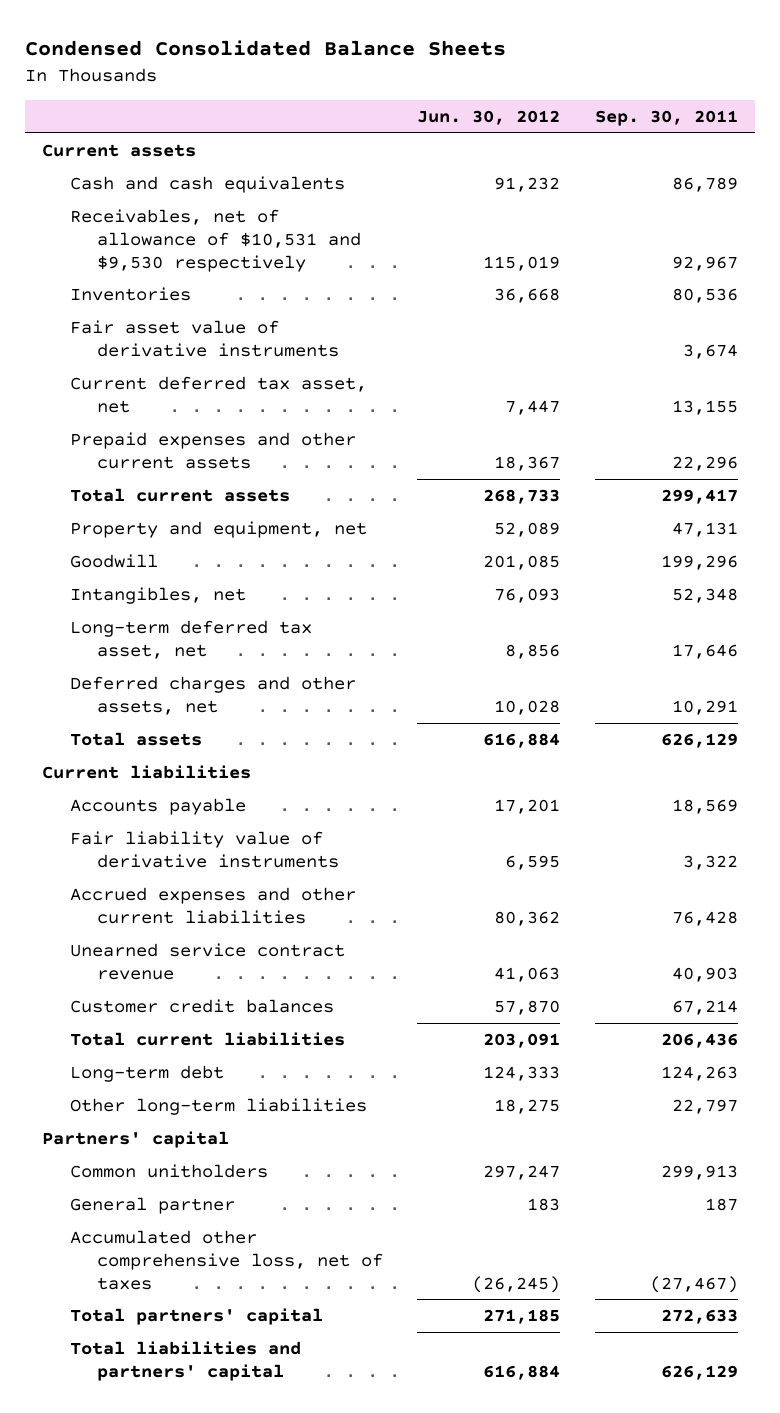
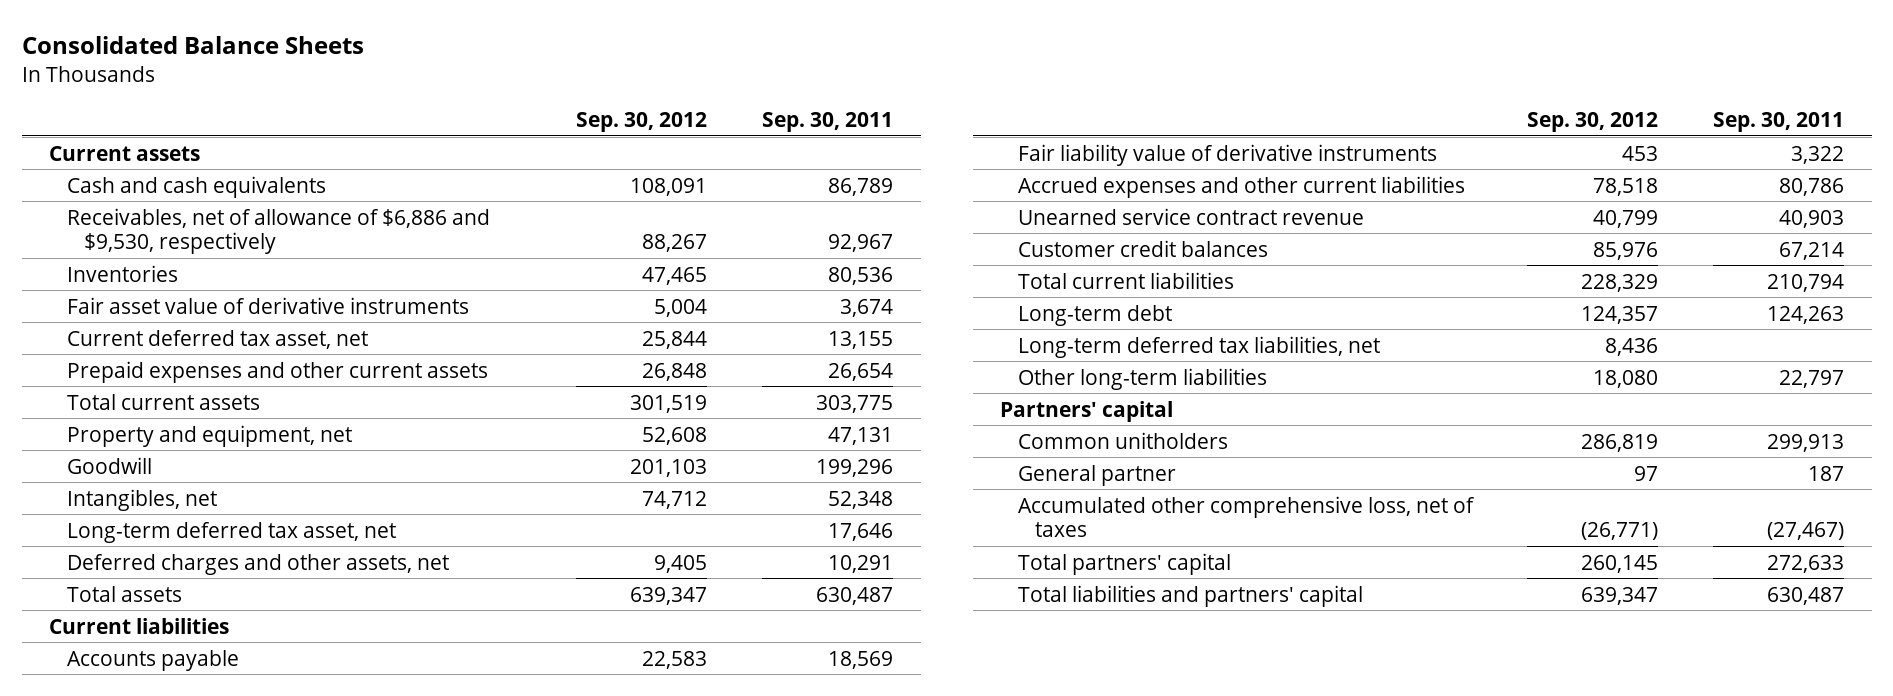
[25,39,507,56] Condensed Consolidated Balance Sheets -> [21,36,364,55] Consolidated Balance Sheets
[417,109,561,125] Jun. 30, 2012 -> none
none -> [576,111,708,132] Sep. 30, 2012
[69,208,362,272] Receivables, net of allowance of $10,531 and $9,530 respectively -> [66,207,490,254] Receivables, net of allowance of $6,886 and $9,530, respectively
[671,455,738,471] 22,296 -> [828,362,894,381] 26,654
[660,488,738,504] 299,417 -> [816,394,894,413] 303,775
[660,732,738,748] 626,129 -> [816,586,894,605] 630,487
[671,910,738,926] 76,428 -> [1779,177,1845,196] 80,786
[660,1032,738,1048] 206,436 -> [1767,273,1845,292] 210,794
none -> [1017,335,1380,358] Long-term deferred tax liabilities, net
[660,1364,738,1380] 626,129 -> [1767,586,1845,605] 630,487

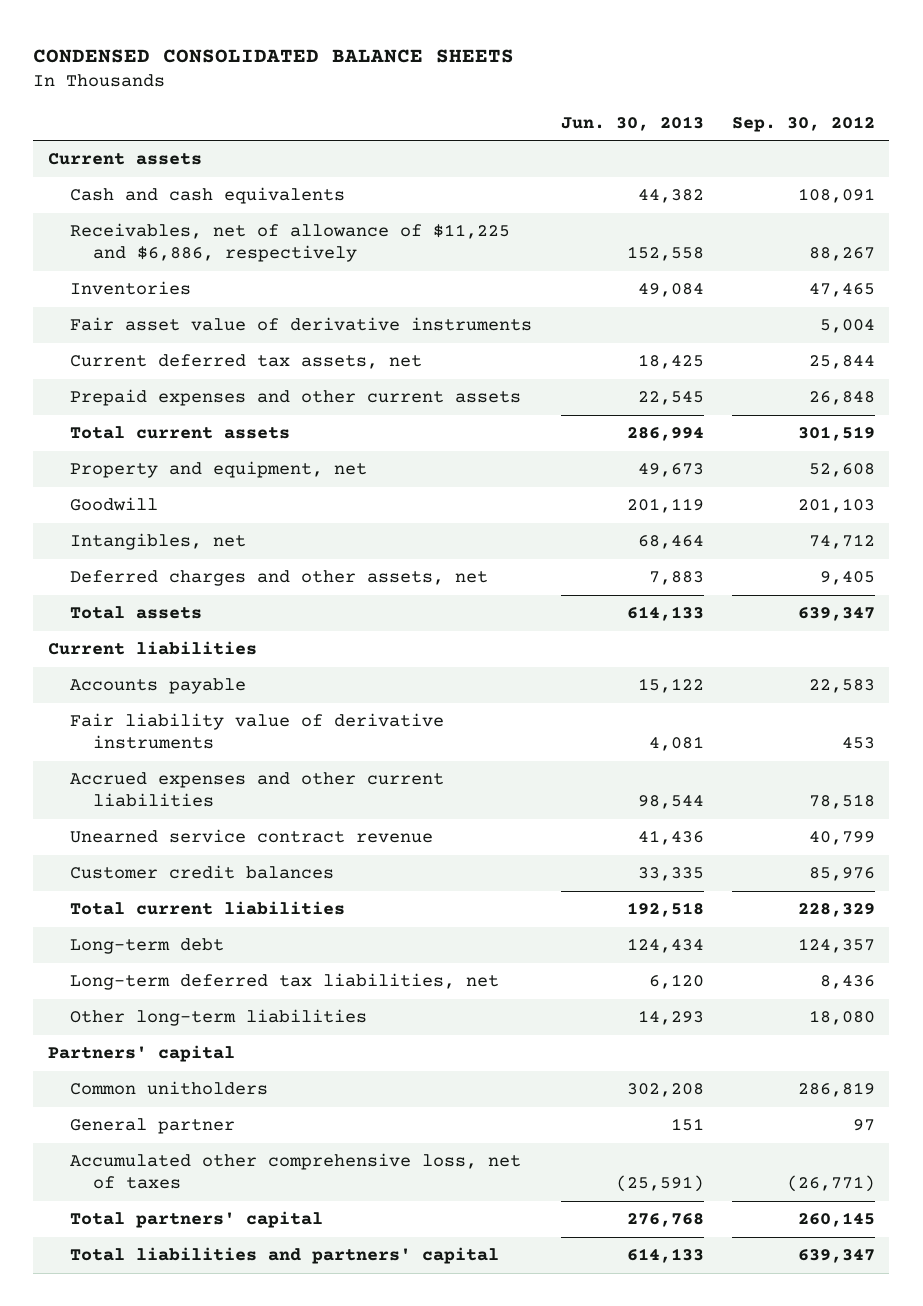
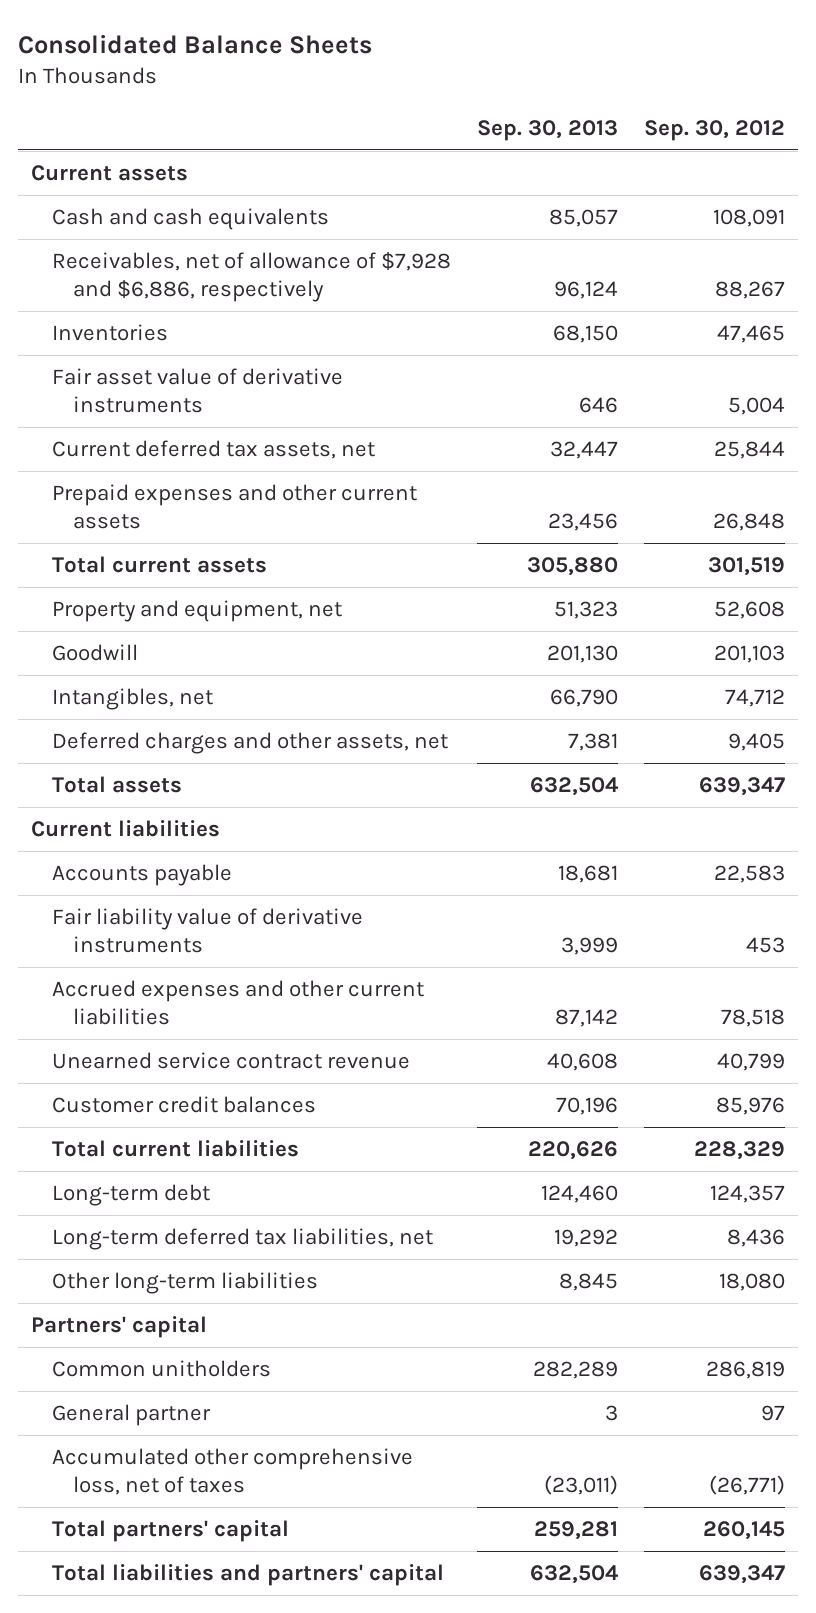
[33,48,515,63] CONDENSED CONSOLIDATED BALANCE SHEETS -> [18,34,373,55] Consolidated Balance Sheets
[560,115,704,131] Jun. 30, 2013 -> none
none -> [476,119,618,141] Sep. 30, 2013
[70,223,511,263] Receivables, net of allowance of $11,225 and $6,886, respectively -> [52,252,452,303] Receivables, net of allowance of $7,928 and $6,886, respectively

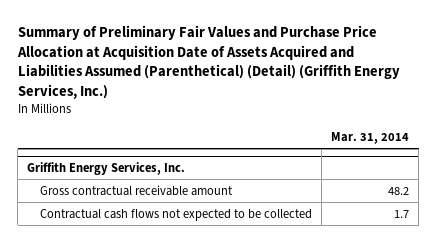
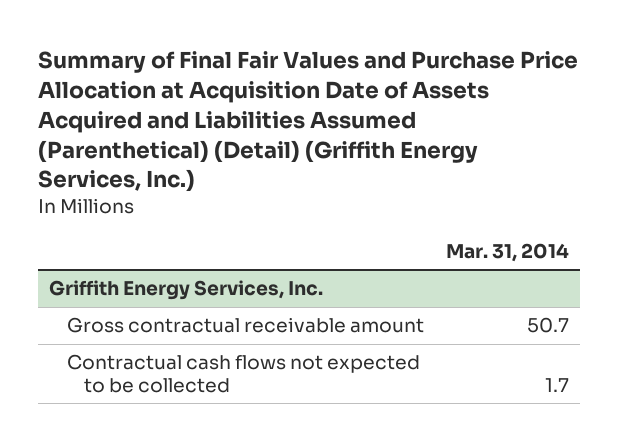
[16,25,400,99] Summary of Preliminary Fair Values and Purchase Price Allocation at Acquisition Date of Assets Acquired and Liabilities Assumed (Parenthetical) (Detail) (Griffith Energy Services, Inc.) -> [38,51,579,193] Summary of Final Fair Values and Purchase Price Allocation at Acquisition Date of Assets Acquired and Liabilities Assumed (Parenthetical) (Detail) (Griffith Energy Services, Inc.)
[388,186,410,195] 48.2 -> [526,317,569,334] 50.7

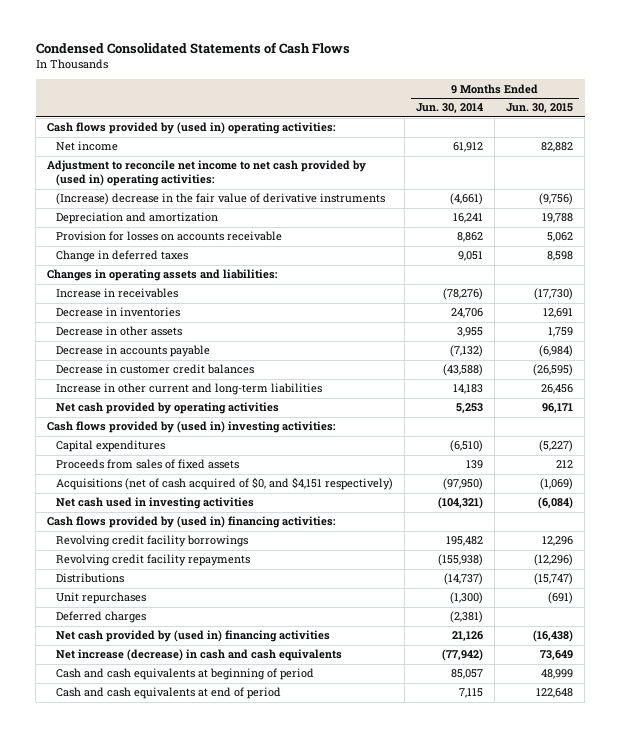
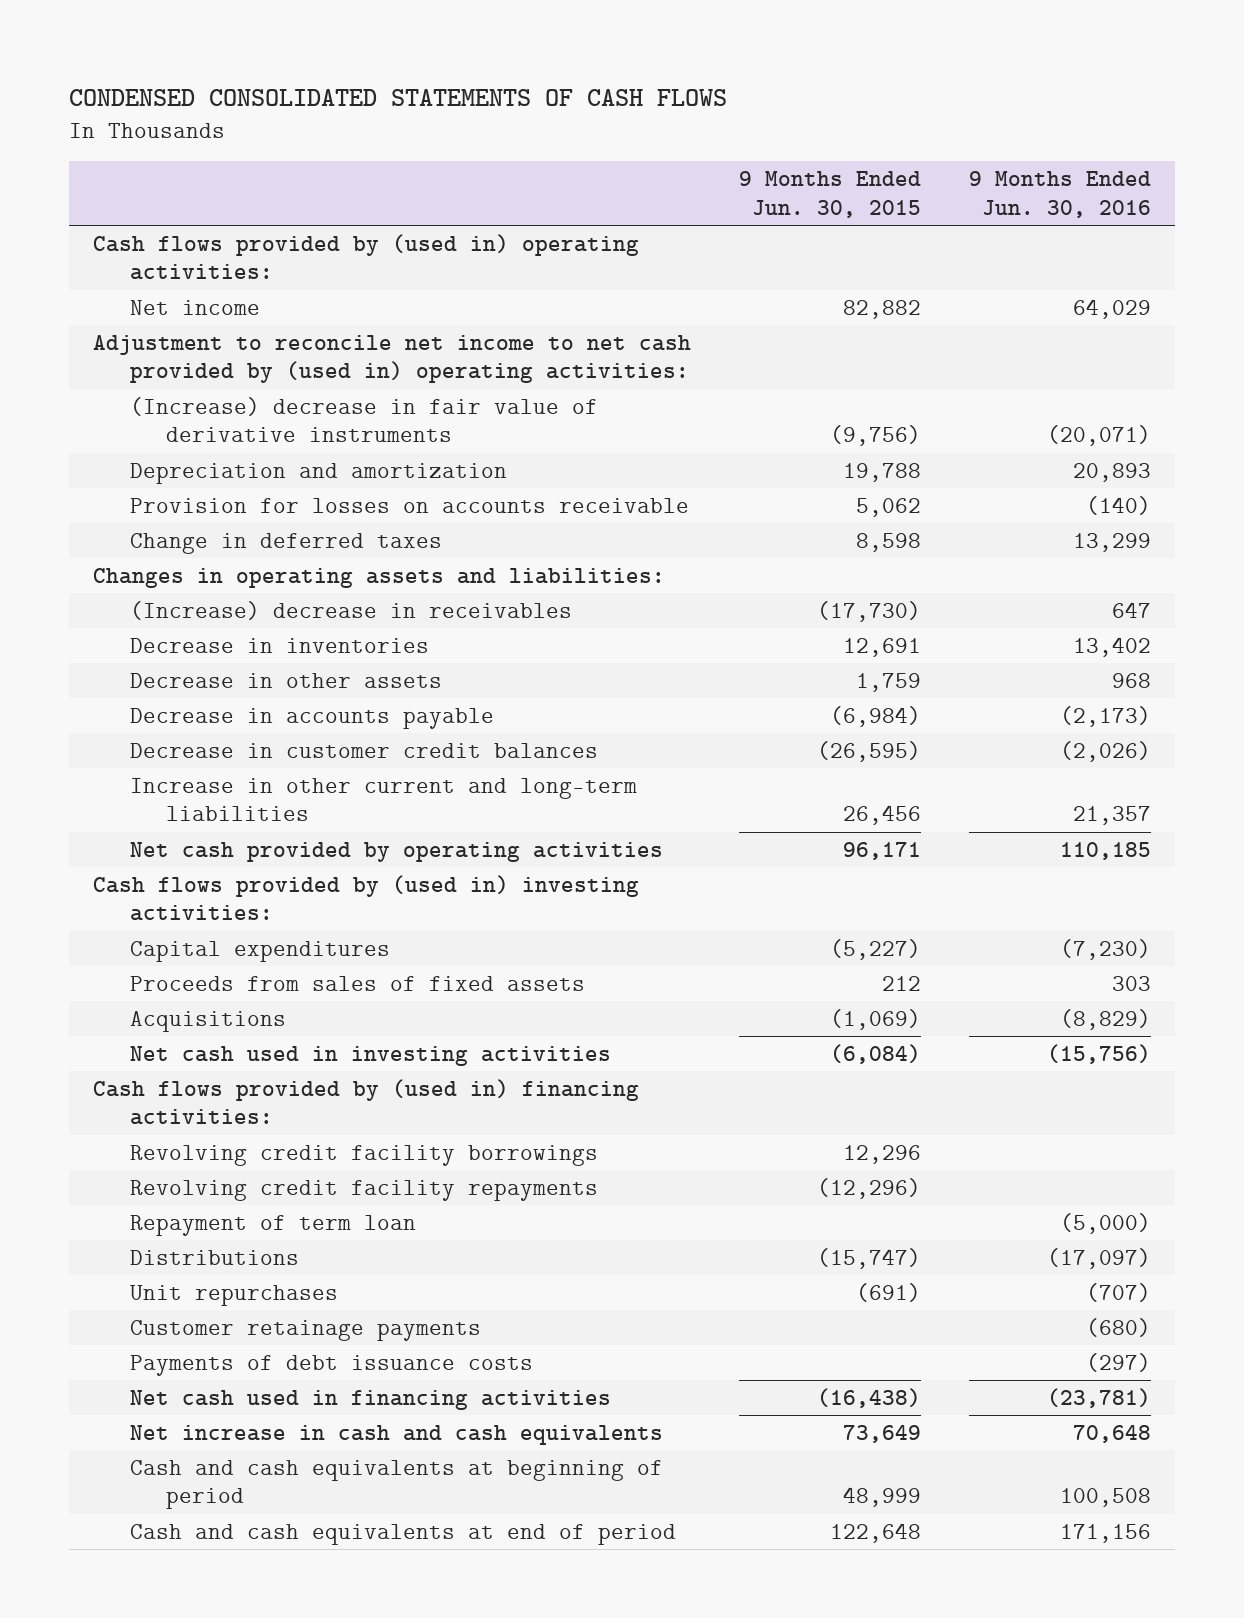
[35,42,350,55] Condensed Consolidated Statements of Cash Flows -> [69,89,728,107] CONDENSED CONSOLIDATED STATEMENTS OF CASH FLOWS
[416,103,484,114] Jun. 30, 2014 -> none
none -> [969,171,1152,218] 9 Months Ended Jun. 30, 2016
[56,193,386,206] (Increase) decrease in the fair value of derivative instruments -> [129,396,598,443] (Increase) decrease in fair value of derivative instruments
[56,288,179,299] Increase in receivables -> [129,600,572,620] (Increase) decrease in receivables
[56,477,394,491] Acquisitions (net of cash acquired of $0, and $4,151 respectively) -> [129,1010,286,1032] Acquisitions
none -> [129,1214,416,1236] Repayment of term loan
[56,611,147,624] Deferred charges -> none
none -> [129,1319,481,1341] Customer retainage payments
none -> [129,1354,533,1376] Payments of debt issuance costs
[56,630,331,643] Net cash provided by (used in) financing activities -> [129,1389,611,1410] Net cash used in financing activities
[56,649,343,662] Net increase (decrease) in cash and cash equivalents -> [129,1424,663,1445] Net increase in cash and cash equivalents

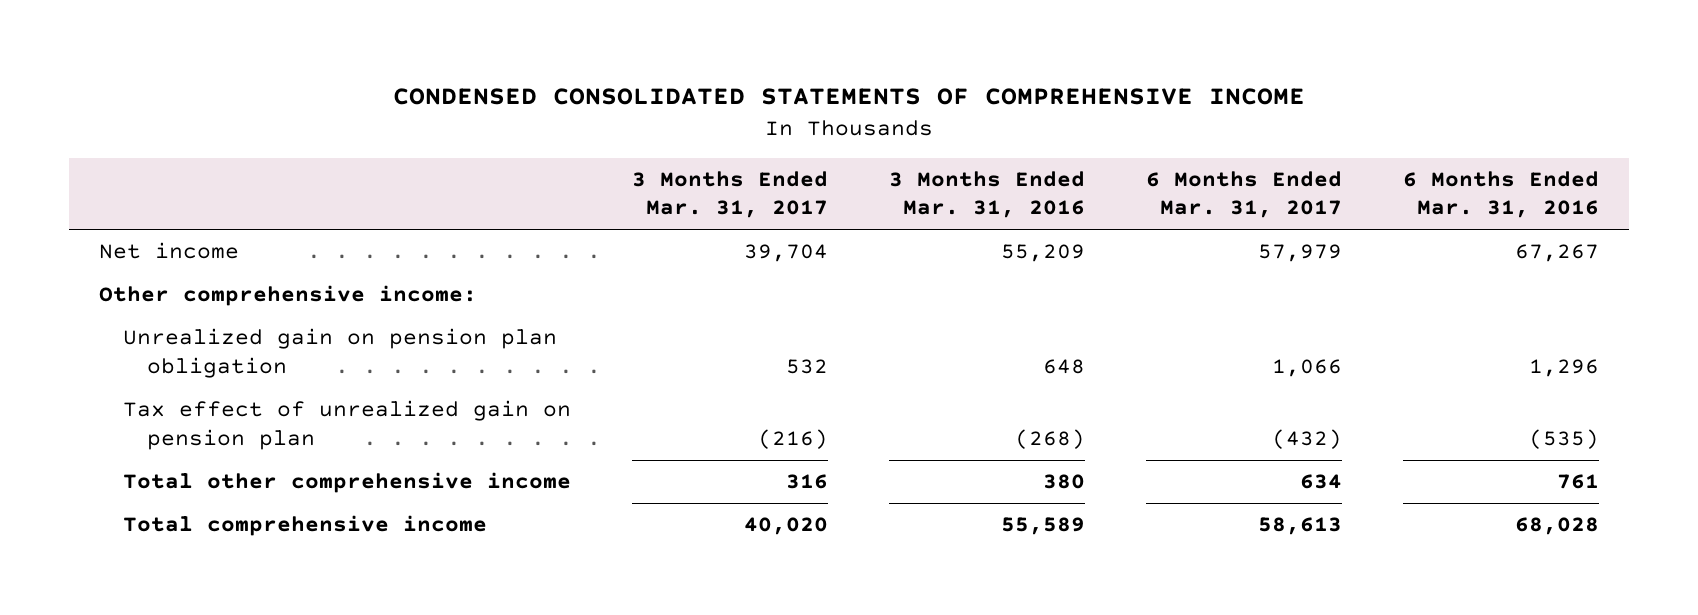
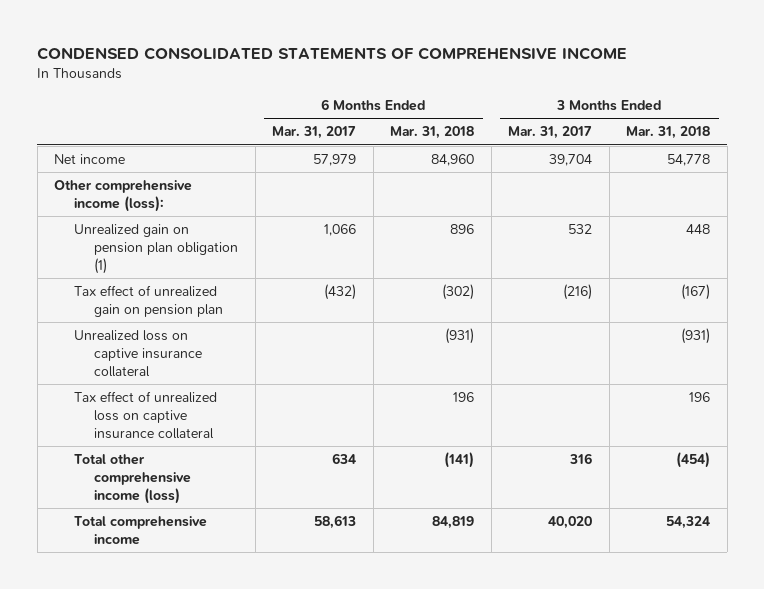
[888,171,1085,219] 3 Months Ended Mar. 31, 2016 -> none
[1402,171,1599,219] 6 Months Ended Mar. 31, 2016 -> none
none -> [390,126,475,140] Mar. 31, 2018
none -> [626,126,711,140] Mar. 31, 2018
[99,285,478,307] Other comprehensive income: -> [54,179,193,212] Other comprehensive income (loss):
[123,328,558,378] Unrealized gain on pension plan obligation -> [74,223,238,274] Unrealized gain on pension plan obligation (1)
none -> [74,329,202,377] Unrealized loss on captive insurance collateral
none -> [74,390,218,439] Tax effect of unrealized loss on captive insurance collateral
[123,472,572,494] Total other comprehensive income -> [74,453,191,504] Total other comprehensive income (loss)

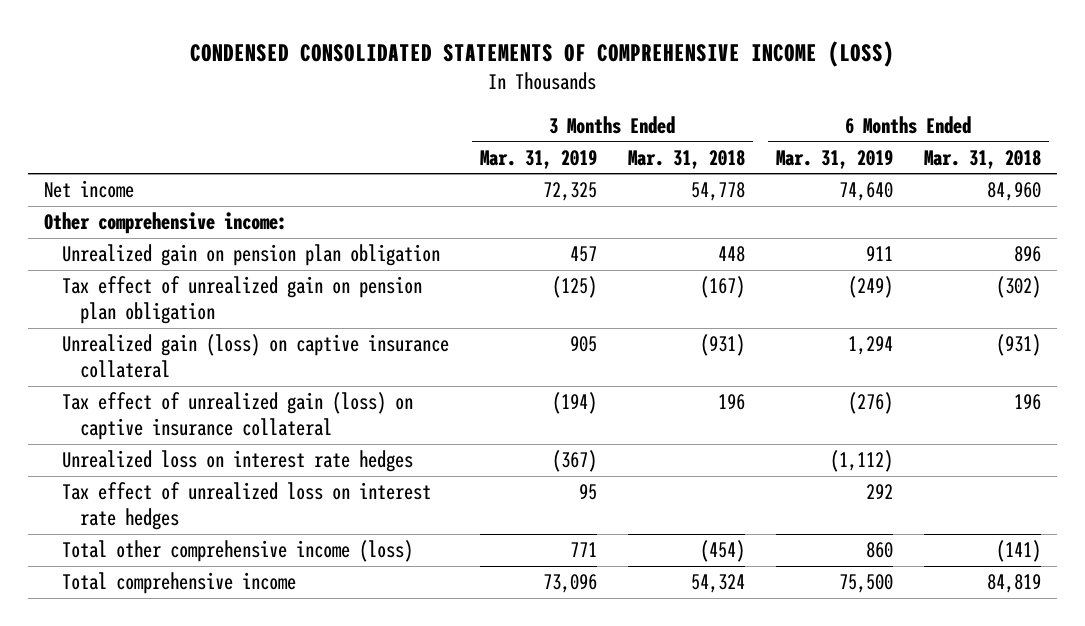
[37,47,628,61] CONDENSED CONSOLIDATED STATEMENTS OF COMPREHENSIVE INCOME -> [190,40,895,67] CONDENSED CONSOLIDATED STATEMENTS OF COMPREHENSIVE INCOME (LOSS)
[272,126,357,140] Mar. 31, 2017 -> none
[508,126,593,140] Mar. 31, 2017 -> none
none -> [479,149,597,169] Mar. 31, 2019
none -> [775,149,893,169] Mar. 31, 2019
[54,179,193,212] Other comprehensive income (loss): -> [43,212,287,235] Other comprehensive income:
[74,223,238,274] Unrealized gain on pension plan obligation (1) -> [61,244,440,267] Unrealized gain on pension plan obligation
[74,284,223,317] Tax effect of unrealized gain on pension plan -> [61,276,422,325] Tax effect of unrealized gain on pension plan obligation
[74,329,202,377] Unrealized loss on captive insurance collateral -> [61,334,449,379] Unrealized gain (loss) on captive insurance collateral
[74,390,218,439] Tax effect of unrealized loss on captive insurance collateral -> [61,392,413,441] Tax effect of unrealized gain (loss) on captive insurance collateral
none -> [61,450,413,473] Unrealized loss on interest rate hedges
none -> [61,482,431,531] Tax effect of unrealized loss on interest rate hedges

